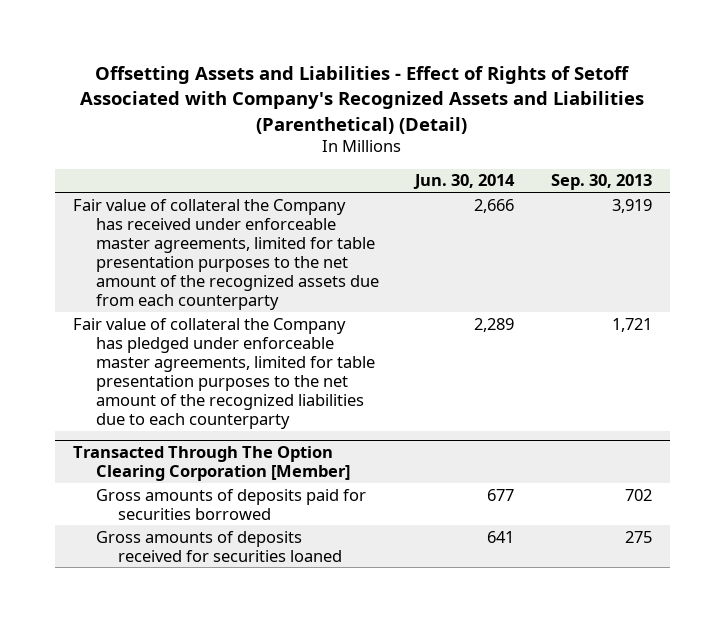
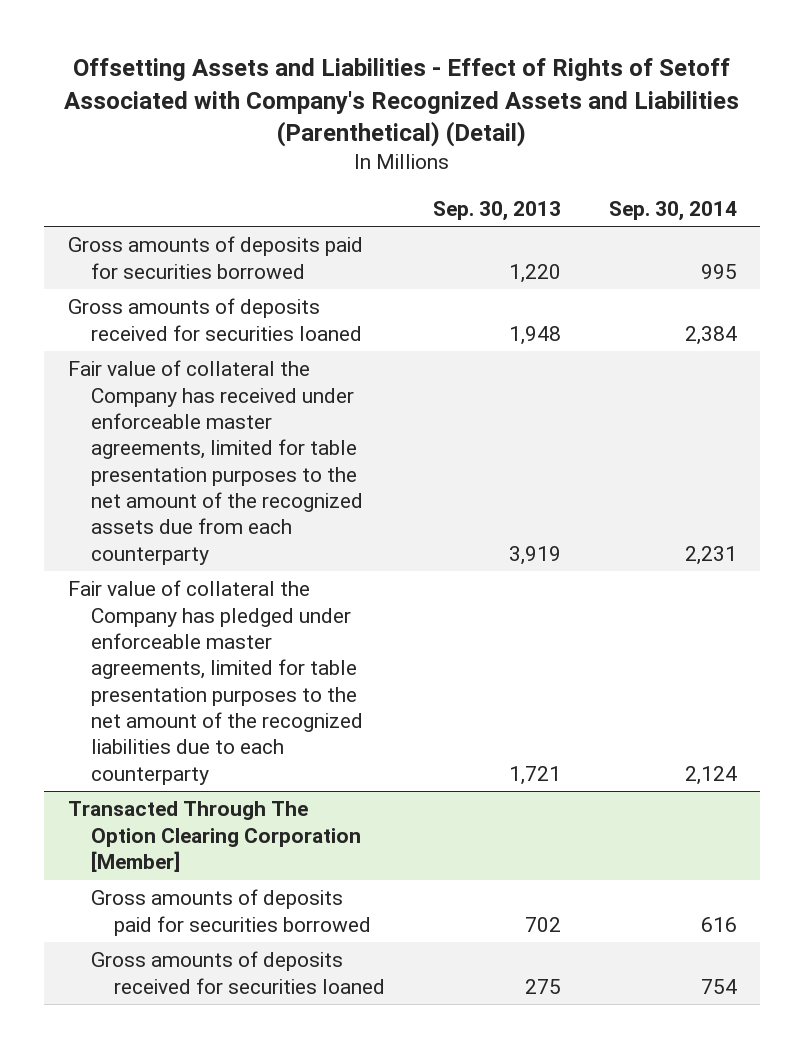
[413,174,516,190] Jun. 30, 2014 -> none
none -> [608,200,737,221] Sep. 30, 2014
none -> [67,236,363,279] Gross amounts of deposits paid for securities borrowed
none -> [67,298,363,341] Gross amounts of deposits received for securities loaned

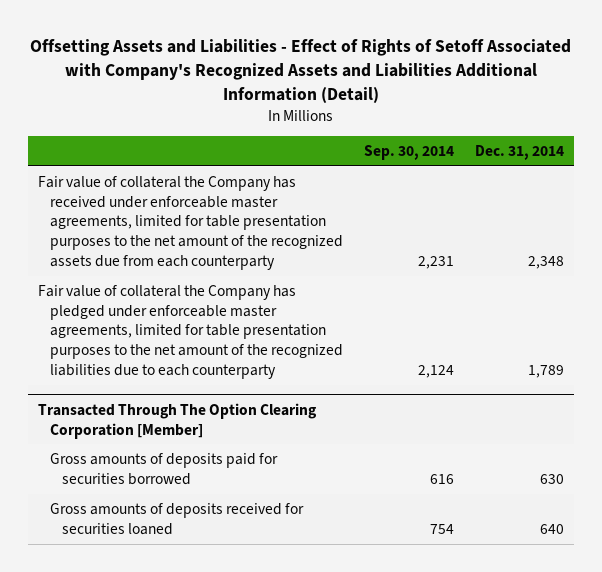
[64,58,740,148] Offsetting Assets and Liabilities - Effect of Rights of Setoff Associated with Company's Recognized Assets and Liabilities (Parenthetical) (Detail) -> [29,38,571,103] Offsetting Assets and Liabilities - Effect of Rights of Setoff Associated with Company's Recognized Assets and Liabilities Additional Information (Detail)
[433,200,562,221] Sep. 30, 2013 -> none
none -> [474,144,564,160] Dec. 31, 2014
[67,236,363,279] Gross amounts of deposits paid for securities borrowed -> none
[67,298,363,341] Gross amounts of deposits received for securities loaned -> none

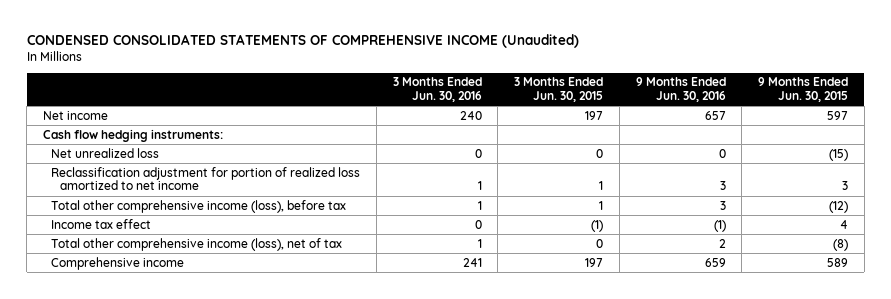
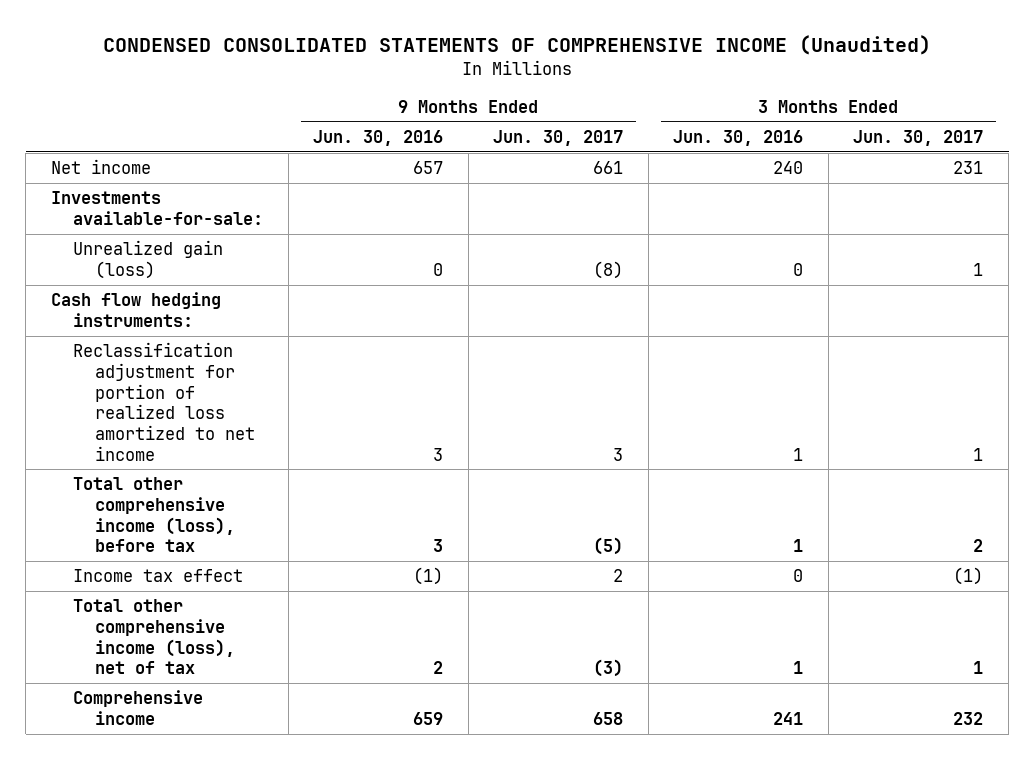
[514,77,604,103] 3 Months Ended Jun. 30, 2015 -> none
[757,77,848,103] 9 Months Ended Jun. 30, 2015 -> none
none -> [493,129,624,146] Jun. 30, 2017
none -> [853,129,984,146] Jun. 30, 2017
none -> [50,191,264,225] Investments available-for-sale:
none -> [73,240,224,279] Unrealized gain (loss)
[51,147,160,158] Net unrealized loss -> none

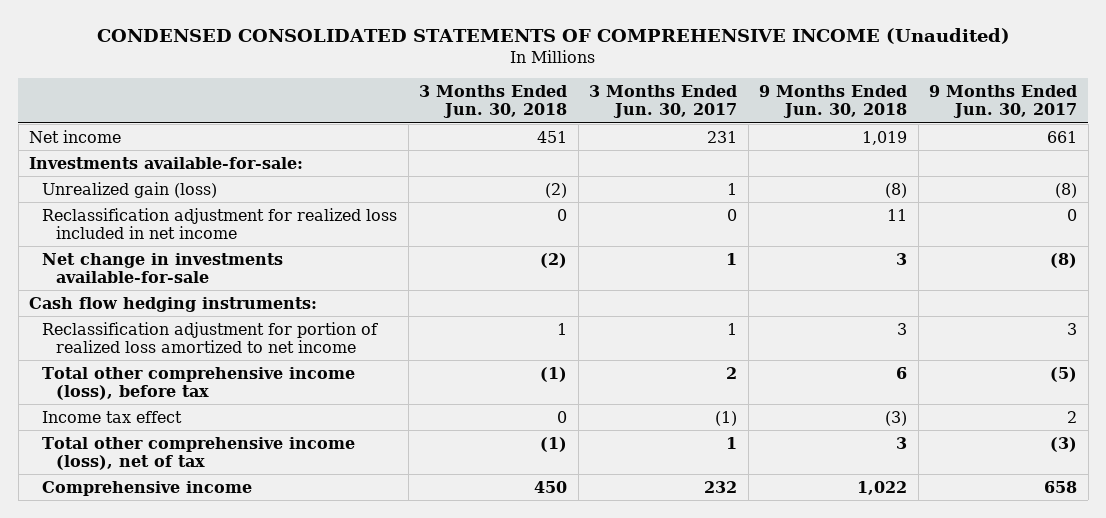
[313,129,444,146] Jun. 30, 2016 -> none
[673,129,804,146] Jun. 30, 2016 -> none
none -> [419,84,568,119] 3 Months Ended Jun. 30, 2018
none -> [759,84,908,119] 9 Months Ended Jun. 30, 2018
none -> [42,207,398,239] Reclassification adjustment for realized loss included in net income
none -> [42,252,284,283] Net change in investments available-for-sale

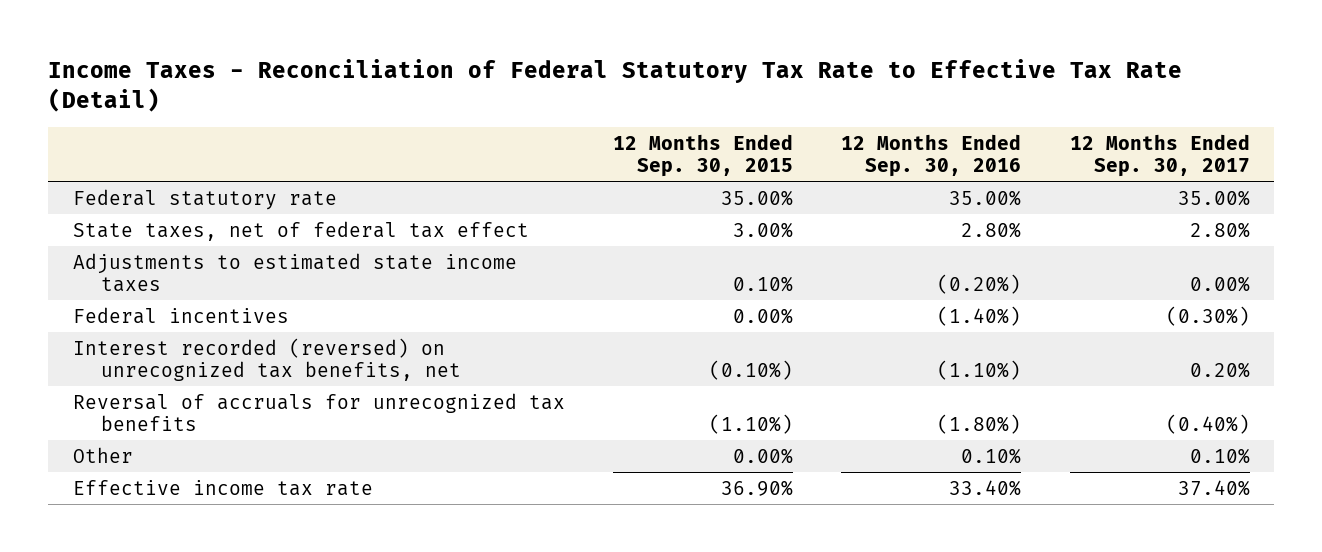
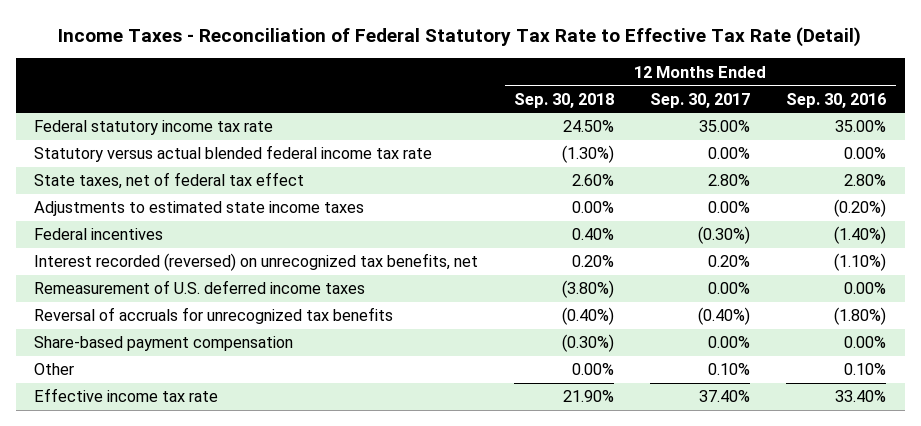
[612,133,793,177] 12 Months Ended Sep. 30, 2015 -> none
none -> [514,92,615,108] Sep. 30, 2018
[72,188,337,210] Federal statutory rate -> [34,120,274,136] Federal statutory income tax rate
none -> [34,145,433,163] Statutory versus actual blended federal income tax rate
none -> [34,280,366,295] Remeasurement of U.S. deferred income taxes
none -> [34,336,294,352] Share-based payment compensation

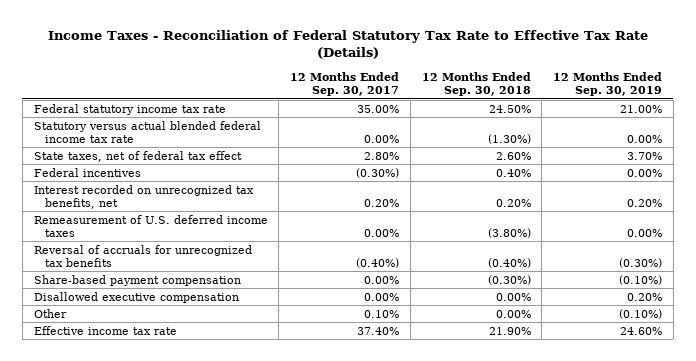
[58,26,862,47] Income Taxes - Reconciliation of Federal Statutory Tax Rate to Effective Tax Rate (Detail) -> [47,29,648,59] Income Taxes - Reconciliation of Federal Statutory Tax Rate to Effective Tax Rate (Details)
[786,92,887,108] Sep. 30, 2016 -> none
none -> [553,71,663,97] 12 Months Ended Sep. 30, 2019
[34,201,365,217] Adjustments to estimated state income taxes -> none
[34,253,479,272] Interest recorded (reversed) on unrecognized tax benefits, net -> [33,184,254,209] Interest recorded on unrecognized tax benefits, net
none -> [33,291,239,303] Disallowed executive compensation

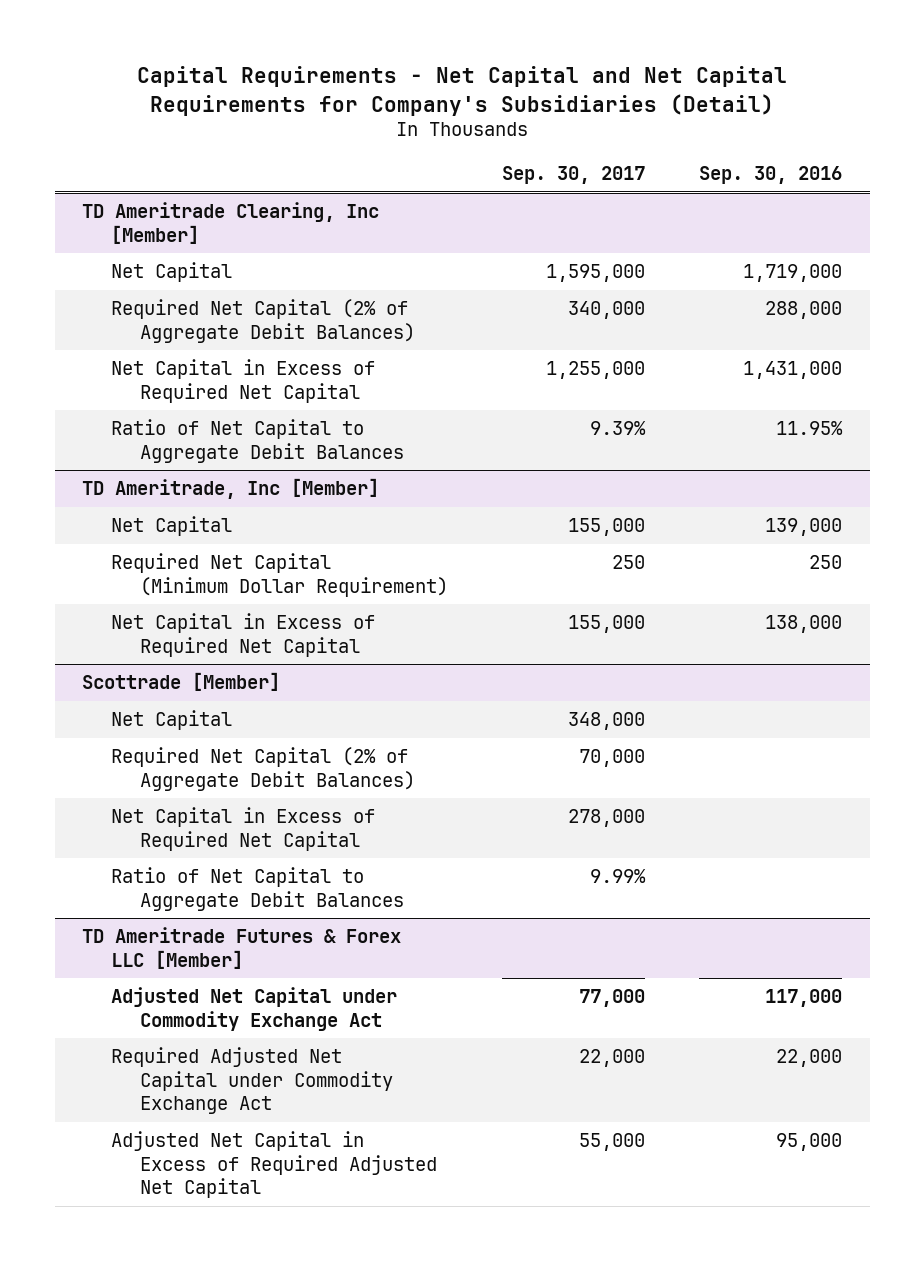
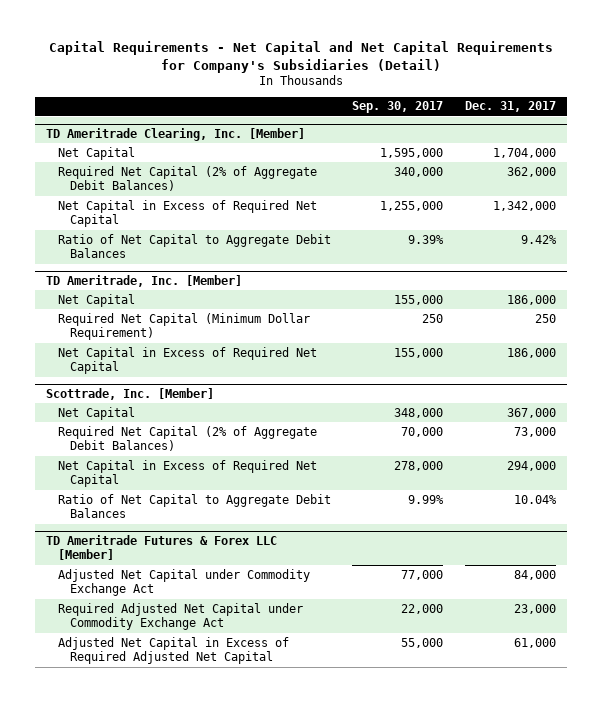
[699,165,843,184] Sep. 30, 2016 -> none
none -> [465,101,557,113] Dec. 31, 2017
[81,202,379,244] TD Ameritrade Clearing, Inc [Member] -> [45,127,305,141] TD Ameritrade Clearing, Inc. [Member]
[81,478,379,500] TD Ameritrade, Inc [Member] -> [45,274,242,287] TD Ameritrade, Inc. [Member]
[81,672,280,692] Scottrade [Member] -> [45,387,214,400] Scottrade, Inc. [Member]

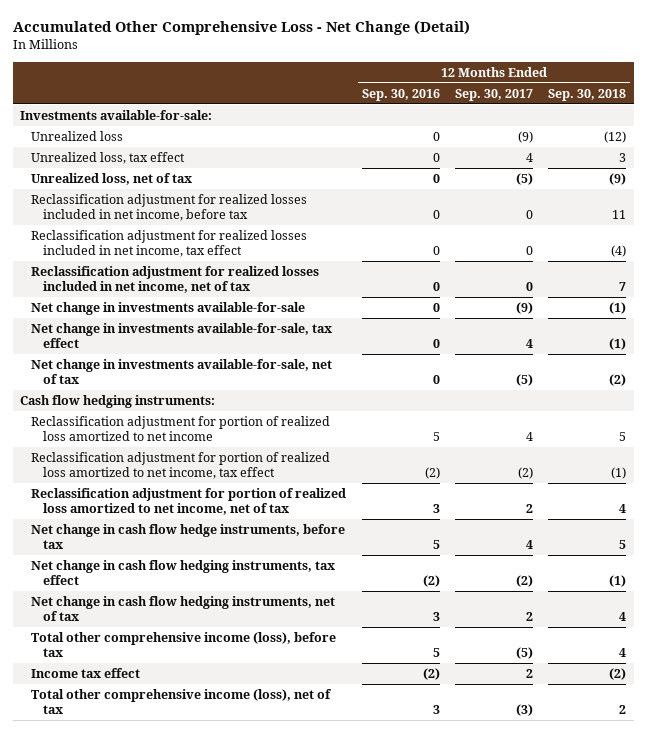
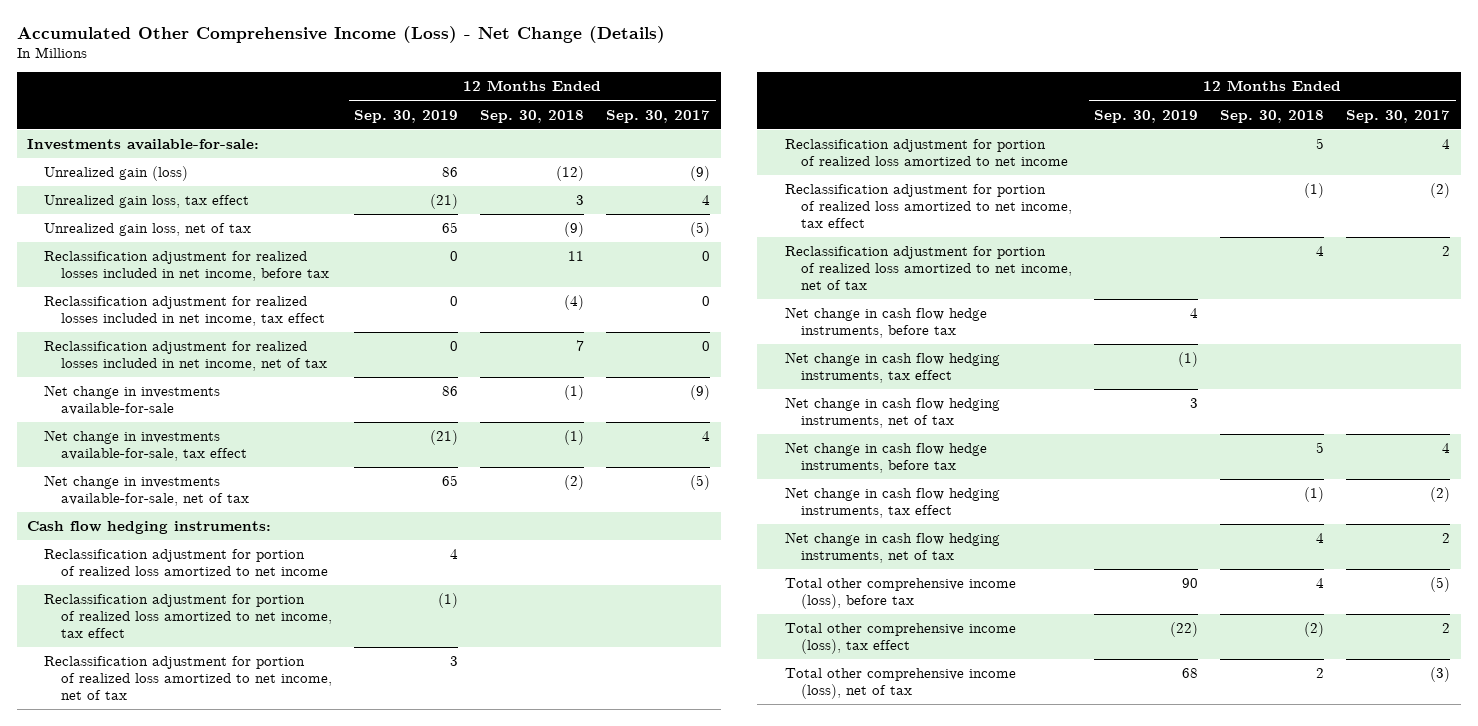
[12,20,470,36] Accumulated Other Comprehensive Loss - Net Change (Detail) -> [16,25,665,43] Accumulated Other Comprehensive Income (Loss) - Net Change (Details)
[361,88,440,101] Sep. 30, 2016 -> none
none -> [354,109,459,123] Sep. 30, 2019
[31,130,124,141] Unrealized loss -> [44,166,189,182] Unrealized gain (loss)
[31,151,186,164] Unrealized loss, tax effect -> [44,195,250,209] Unrealized gain loss, tax effect
[31,172,193,185] Unrealized loss, net of tax -> [44,223,252,237] Unrealized gain loss, net of tax
none -> [44,549,329,577] Reclassification adjustment for portion of realized loss amortized to net income
none -> [44,594,333,639] Reclassification adjustment for portion of realized loss amortized to net income, tax effect
none -> [44,656,333,701] Reclassification adjustment for portion of realized loss amortized to net income, net of tax
none -> [784,307,987,339] Net change in cash flow hedge instruments, before tax
none -> [784,352,1000,384] Net change in cash flow hedging instruments, tax effect
none -> [784,397,1000,429] Net change in cash flow hedging instruments, net of tax
[31,667,141,678] Income tax effect -> [784,623,1016,655] Total other comprehensive income (loss), tax effect

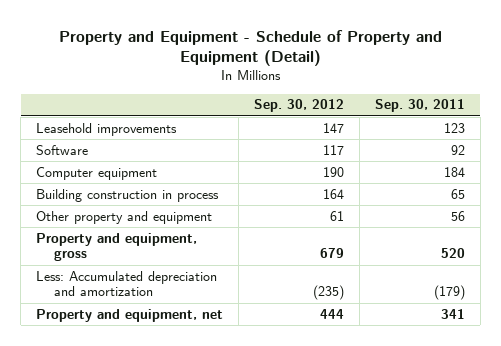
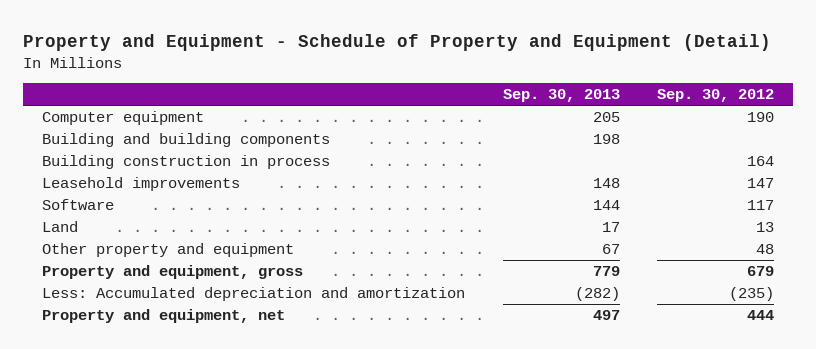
[374,99,465,113] Sep. 30, 2011 -> none
none -> [502,89,620,103] Sep. 30, 2013
none -> [42,133,331,148] Building and building components
[36,122,178,136] Leasehold improvements -> [42,177,241,192] Leasehold improvements
[36,144,89,155] Software -> [42,199,115,211] Software
none -> [42,221,79,233] Land
[330,210,345,221] 61 -> [756,244,775,255] 48

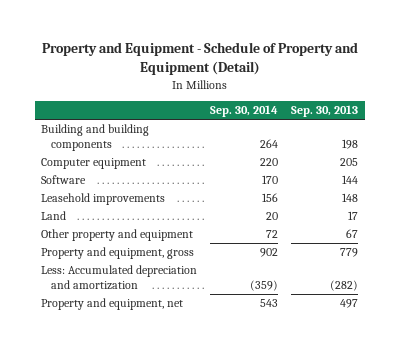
[657,89,775,103] Sep. 30, 2012 -> none
none -> [210,105,279,118] Sep. 30, 2014
[42,155,331,170] Building construction in process -> none
[42,111,205,126] Computer equipment -> [41,158,147,170] Computer equipment
[42,177,241,192] Leasehold improvements -> [41,193,166,206] Leasehold improvements

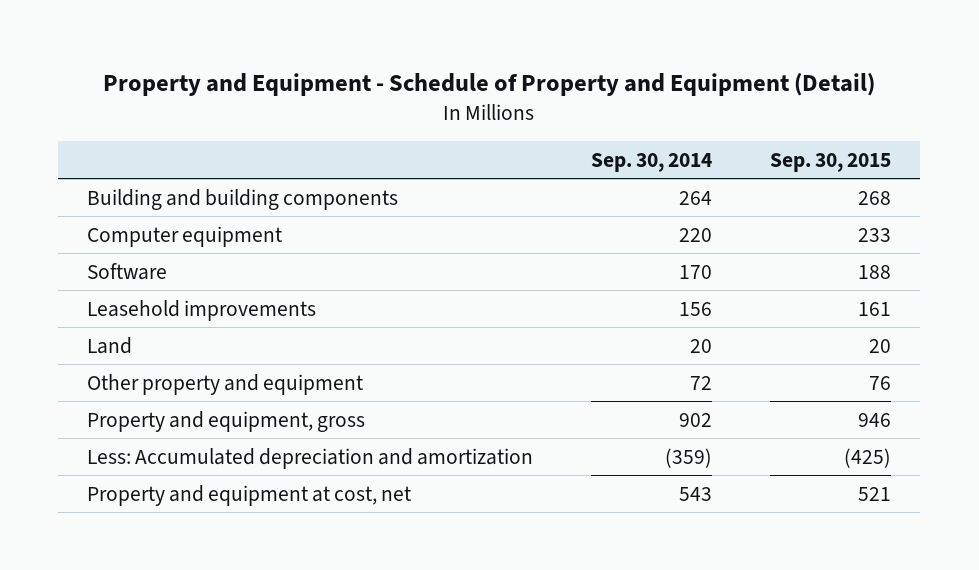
[291,105,359,118] Sep. 30, 2013 -> none
none -> [770,152,892,172] Sep. 30, 2015
[41,298,184,311] Property and equipment, net -> [87,484,412,506] Property and equipment at cost, net

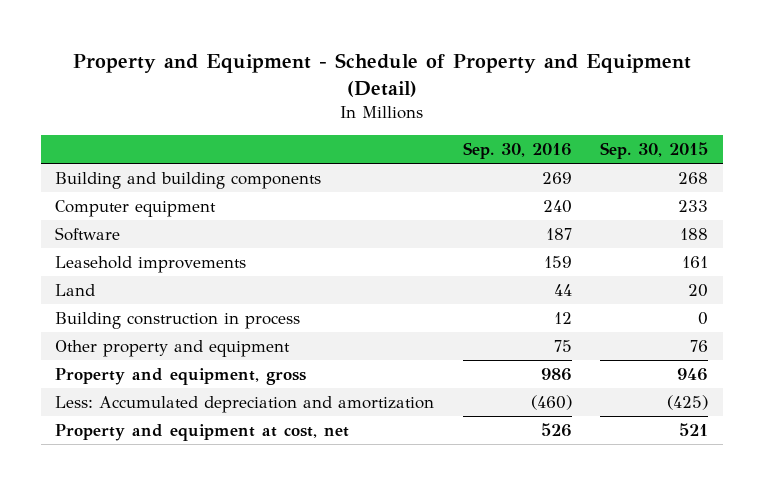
[591,152,713,172] Sep. 30, 2014 -> none
none -> [462,142,572,160] Sep. 30, 2016
none -> [55,312,301,330] Building construction in process

